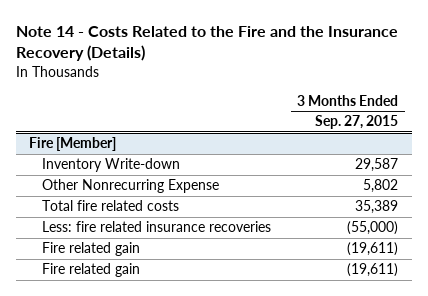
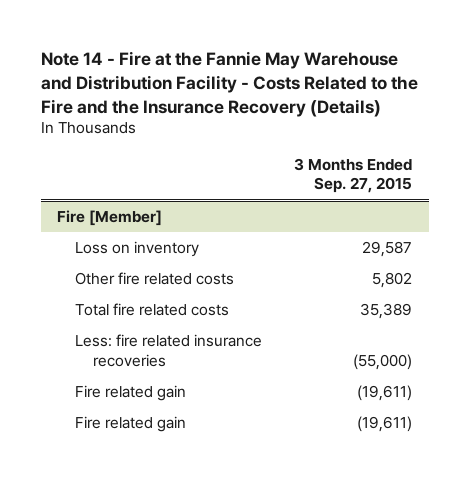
[16,26,399,62] Note 14 - Costs Related to the Fire and the Insurance Recovery (Details) -> [40,50,418,117] Note 14 - Fire at the Fannie May Warehouse and Distribution Facility - Costs Related to the Fire and the Insurance Recovery (Details)
[42,158,181,173] Inventory Write-down -> [74,241,199,258] Loss on inventory
[42,179,220,194] Other Nonrecurring Expense -> [74,272,234,286] Other fire related costs

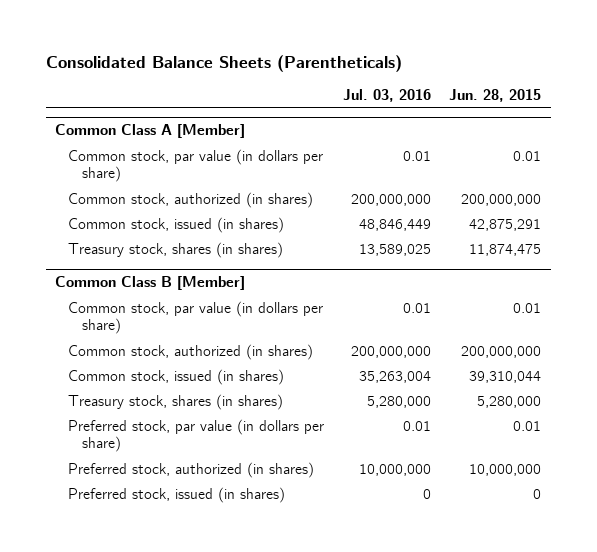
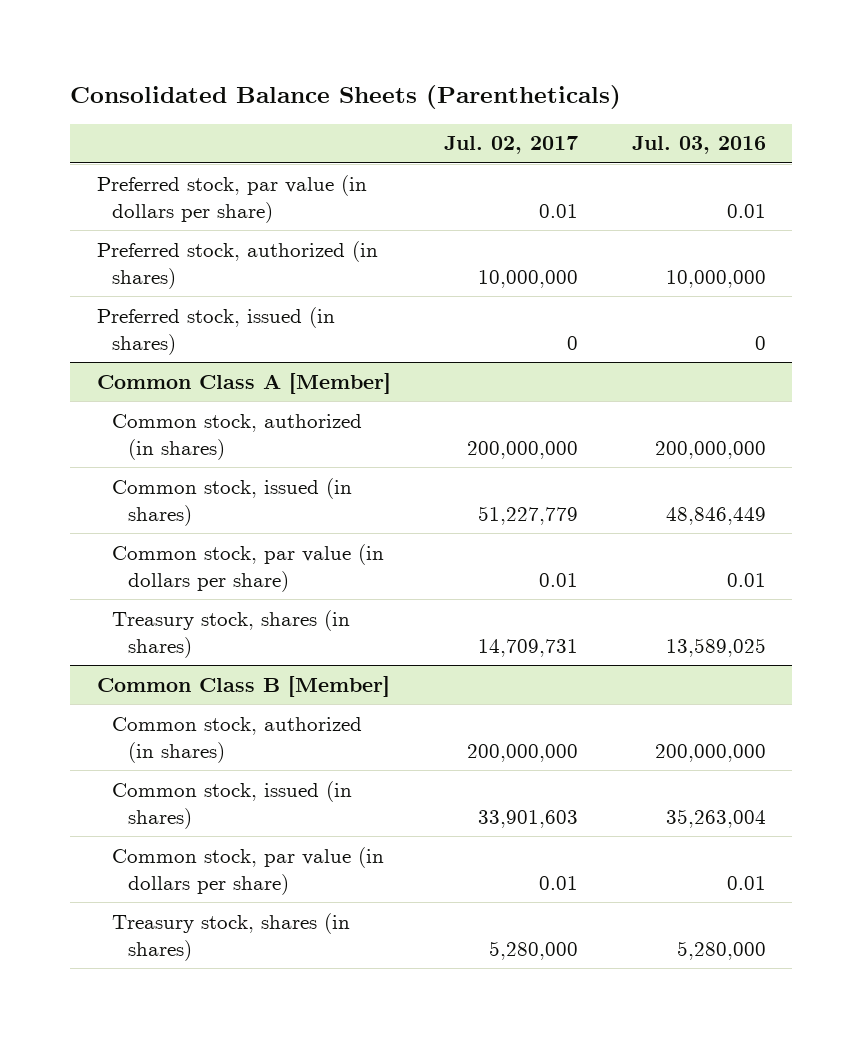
[449,89,542,103] Jun. 28, 2015 -> none
none -> [444,136,579,155] Jul. 02, 2017
none -> [96,174,367,224] Preferred stock, par value (in dollars per share)
none -> [96,240,378,290] Preferred stock, authorized (in shares)
none -> [96,306,335,356] Preferred stock, issued (in shares)
[68,148,324,183] Common stock, par value (in dollars per share) -> [112,543,385,593] Common stock, par value (in dollars per share)
[68,300,324,335] Common stock, par value (in dollars per share) -> [112,846,385,896] Common stock, par value (in dollars per share)
[68,418,325,453] Preferred stock, par value (in dollars per share) -> none
[68,461,315,478] Preferred stock, authorized (in shares) -> none
[68,486,286,503] Preferred stock, issued (in shares) -> none

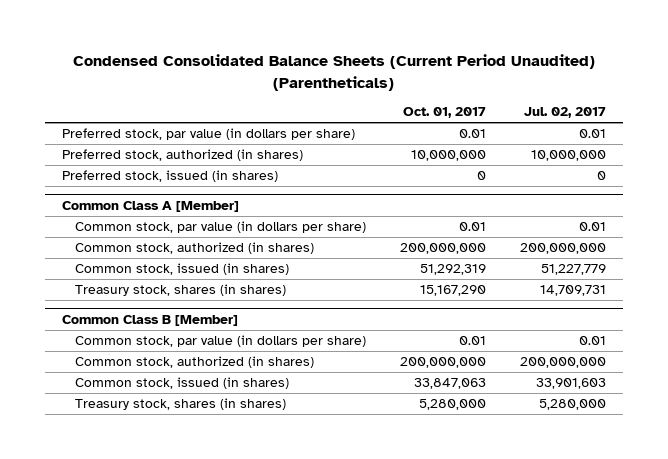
[69,84,621,109] Consolidated Balance Sheets (Parentheticals) -> [73,54,596,91] Condensed Consolidated Balance Sheets (Current Period Unaudited) (Parentheticals)
[631,136,766,155] Jul. 03, 2016 -> none
none -> [403,107,487,119] Oct. 01, 2017
[112,543,385,593] Common stock, par value (in dollars per share) -> [75,221,367,234] Common stock, par value (in dollars per share)
[112,846,385,896] Common stock, par value (in dollars per share) -> [75,335,367,348] Common stock, par value (in dollars per share)

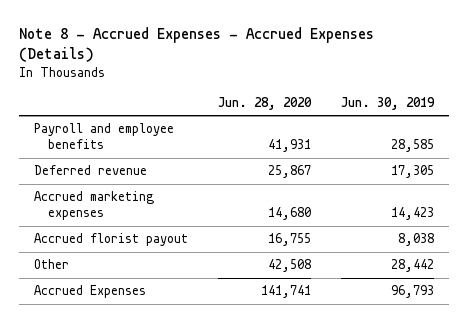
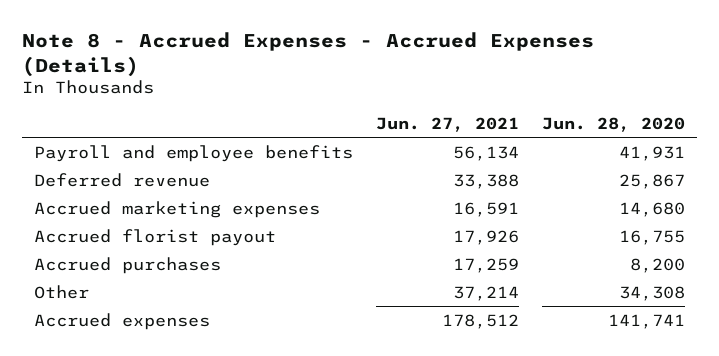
[341,97,436,111] Jun. 30, 2019 -> none
none -> [375,116,519,132] Jun. 27, 2021
none -> [33,256,221,274] Accrued purchases
[267,259,311,273] 42,508 -> [619,285,686,301] 34,308
[33,285,146,299] Accrued Expenses -> [33,312,210,330] Accrued expenses

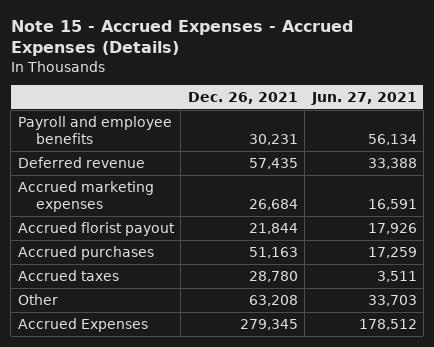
[21,31,594,77] Note 8 - Accrued Expenses - Accrued Expenses (Details) -> [10,20,353,57] Note 15 - Accrued Expenses - Accrued Expenses (Details)
[542,116,686,132] Jun. 28, 2020 -> none
none -> [187,92,298,105] Dec. 26, 2021
none -> [17,269,119,281] Accrued taxes
[452,285,519,301] 37,214 -> [367,294,417,306] 33,703
[33,312,210,330] Accrued expenses -> [17,317,148,332] Accrued Expenses

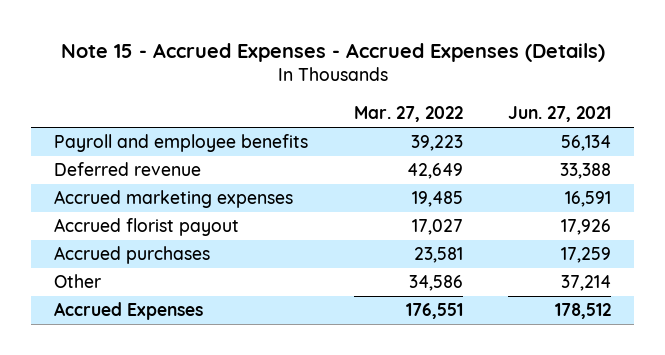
[187,92,298,105] Dec. 26, 2021 -> none
none -> [353,106,463,123] Mar. 27, 2022
[17,269,119,281] Accrued taxes -> none
[367,294,417,306] 33,703 -> [561,275,612,292] 37,214

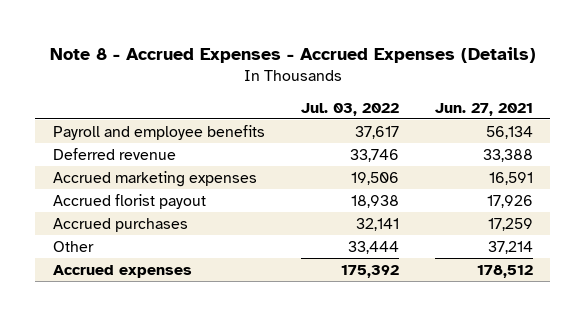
[60,42,605,62] Note 15 - Accrued Expenses - Accrued Expenses (Details) -> [49,46,536,63] Note 8 - Accrued Expenses - Accrued Expenses (Details)
[353,106,463,123] Mar. 27, 2022 -> none
none -> [300,102,399,116] Jul. 03, 2022
[53,302,203,321] Accrued Expenses -> [53,264,193,278] Accrued expenses

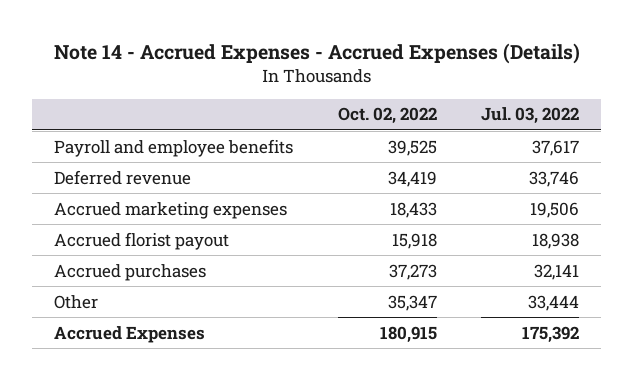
[49,46,536,63] Note 8 - Accrued Expenses - Accrued Expenses (Details) -> [53,42,580,64] Note 14 - Accrued Expenses - Accrued Expenses (Details)
[434,102,533,116] Jun. 27, 2021 -> none
none -> [337,107,437,125] Oct. 02, 2022
[53,264,193,278] Accrued expenses -> [54,325,206,343] Accrued Expenses

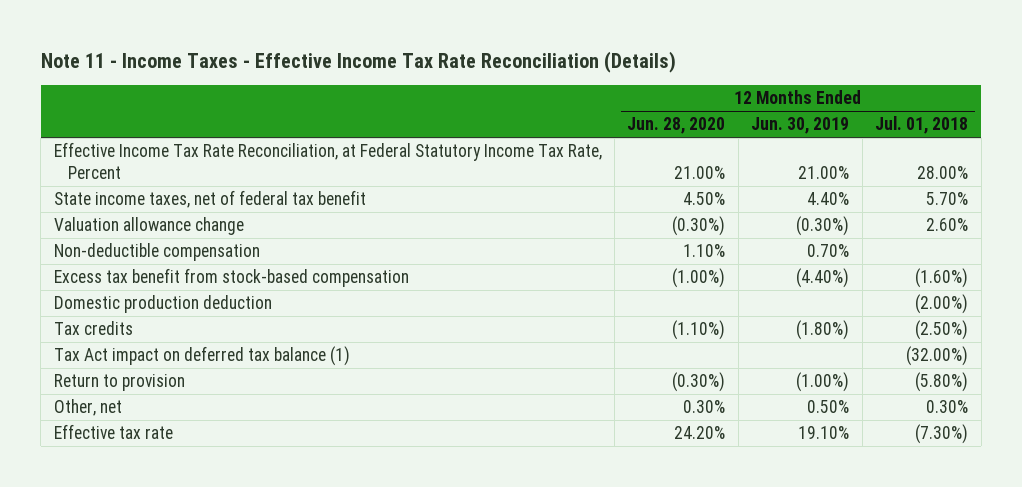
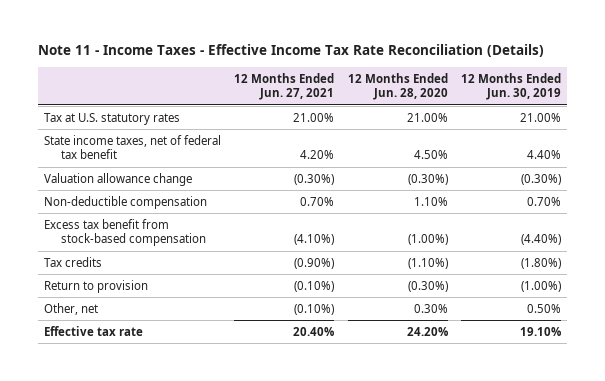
[875,116,969,135] Jul. 01, 2018 -> none
none -> [234,72,335,101] 12 Months Ended Jun. 27, 2021
[53,142,602,180] Effective Income Tax Rate Reconciliation, at Federal Statutory Income Tax Rate, Percent -> [44,112,181,125] Tax at U.S. statutory rates
[53,295,272,314] Domestic production deduction -> none
[53,346,350,367] Tax Act impact on deferred tax balance (1) -> none

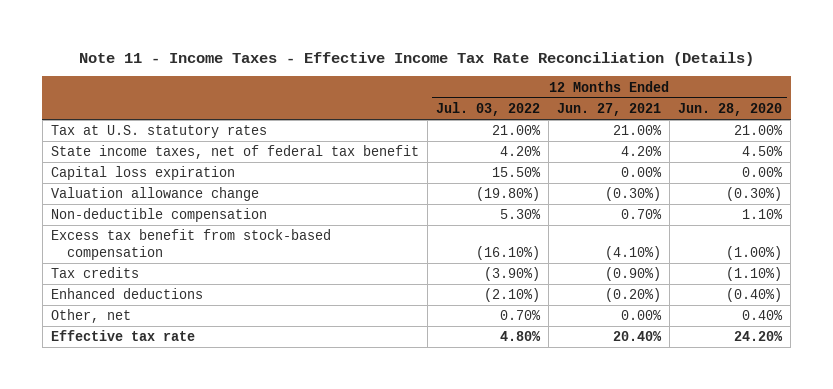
[460,72,561,101] 12 Months Ended Jun. 30, 2019 -> none
none -> [435,101,540,116] Jul. 03, 2022
none -> [50,166,235,181] Capital loss expiration
[44,279,149,293] Return to provision -> none
none -> [50,288,203,300] Enhanced deductions
[294,303,335,315] (0.10%) -> [621,310,663,321] 0.00%
[413,303,448,313] 0.30% -> [742,310,784,321] 0.40%

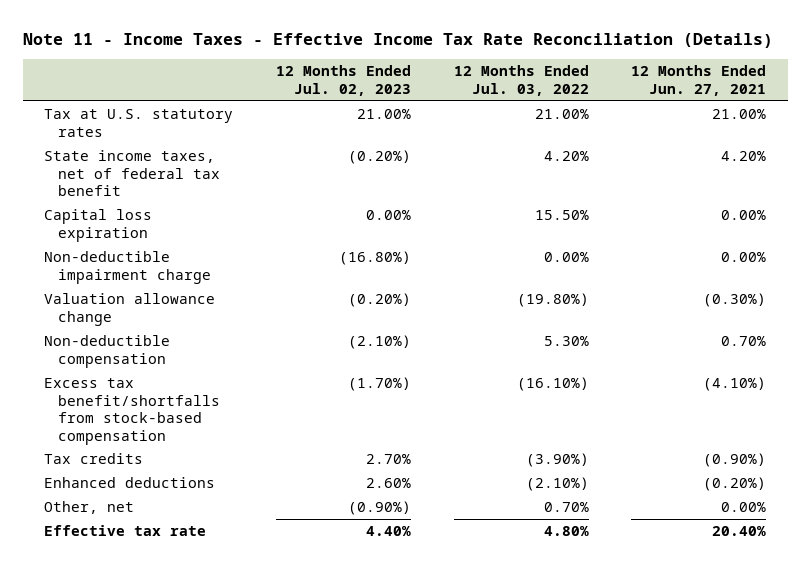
[678,102,783,116] Jun. 28, 2020 -> none
none -> [275,65,411,96] 12 Months Ended Jul. 02, 2023
none -> [44,251,211,284] Non-deductible impairment charge
[50,229,331,260] Excess tax benefit from stock-based compensation -> [44,378,220,445] Excess tax benefit/shortfalls from stock-based compensation

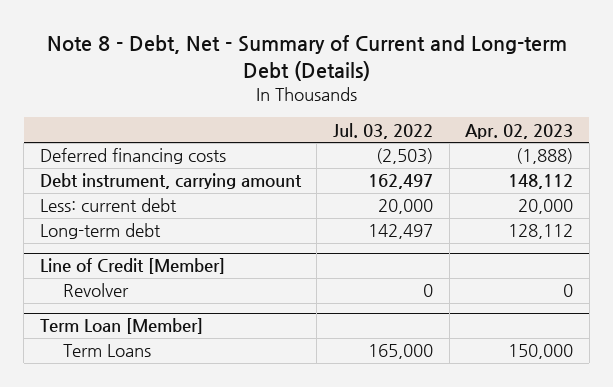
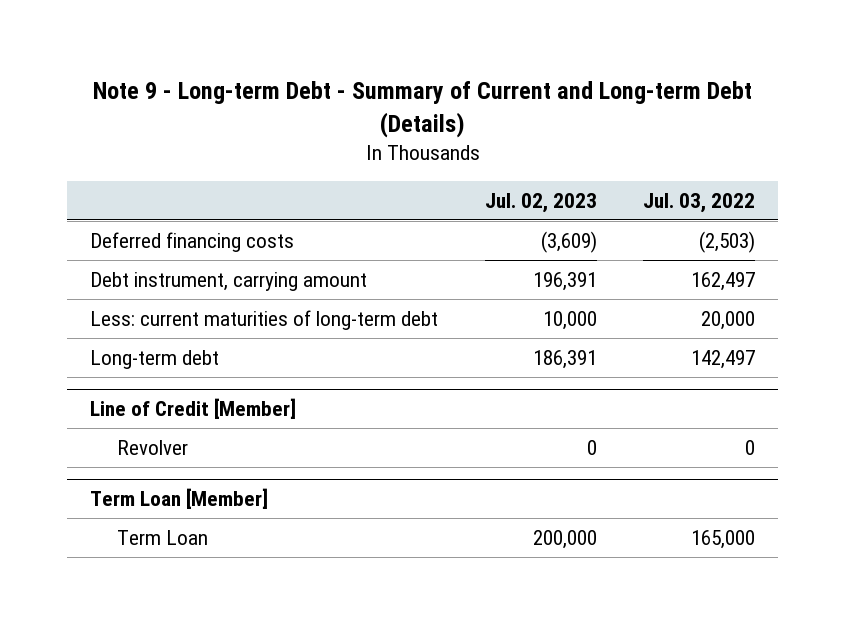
[46,35,567,82] Note 8 - Debt, Net - Summary of Current and Long-term Debt (Details) -> [92,81,752,138] Note 9 - Long-term Debt - Summary of Current and Long-term Debt (Details)
[465,123,574,139] Apr. 02, 2023 -> none
none -> [484,192,597,213] Jul. 02, 2023
[39,198,177,213] Less: current debt -> [90,309,439,330] Less: current maturities of long-term debt
[62,344,151,358] Term Loans -> [117,529,209,545] Term Loan

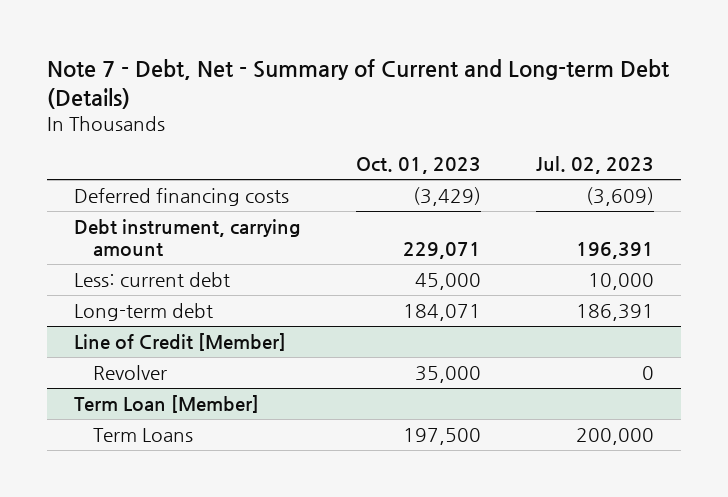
[92,81,752,138] Note 9 - Long-term Debt - Summary of Current and Long-term Debt (Details) -> [46,58,669,109] Note 7 - Debt, Net - Summary of Current and Long-term Debt (Details)
[642,192,755,213] Jul. 03, 2022 -> none
none -> [356,157,482,175] Oct. 01, 2023
[90,309,439,330] Less: current maturities of long-term debt -> [74,272,231,288] Less: current debt
[117,529,209,545] Term Loan -> [93,428,194,443] Term Loans

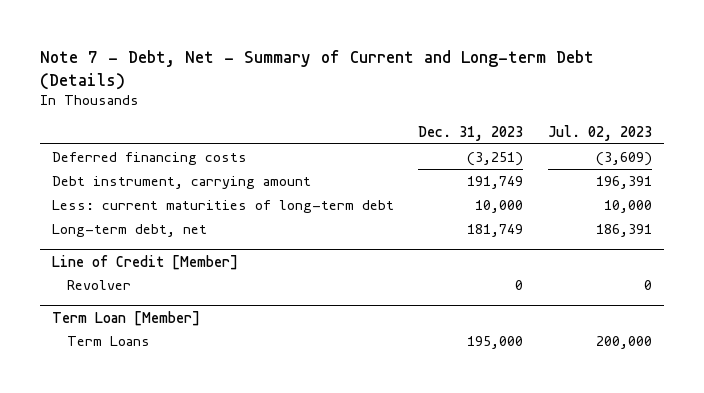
[356,157,482,175] Oct. 01, 2023 -> none
none -> [418,125,524,141] Dec. 31, 2023
[74,272,231,288] Less: current debt -> [52,199,395,213] Less: current maturities of long-term debt
[74,303,214,322] Long-term debt -> [52,223,208,237] Long-term debt, net

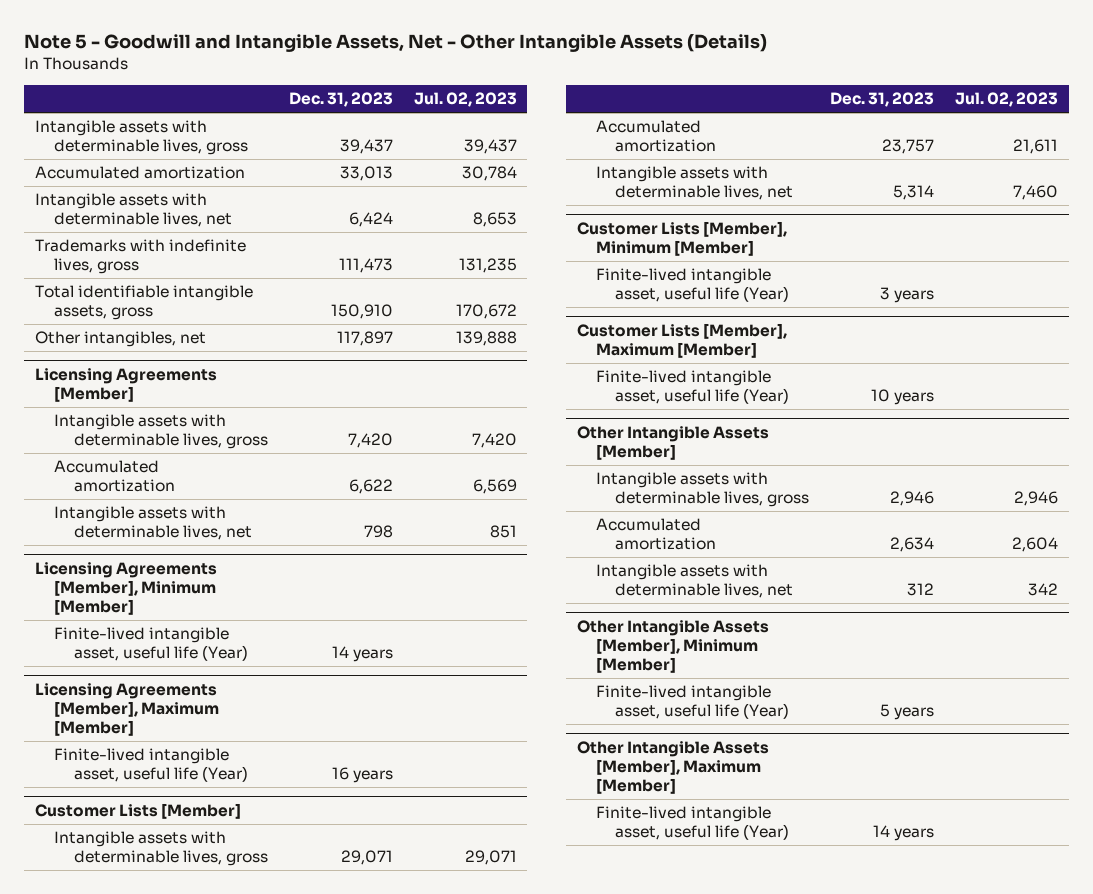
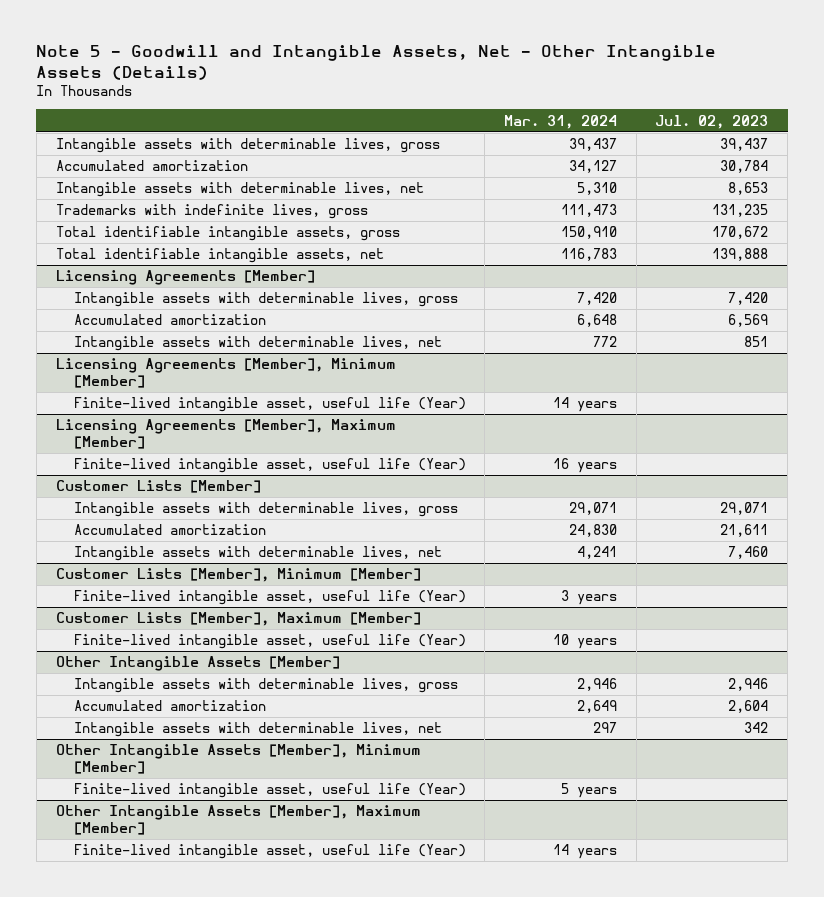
[288,92,393,108] Dec. 31, 2023 -> none
none -> [504,114,618,129] Mar. 31, 2024
[34,331,206,348] Other intangibles, net -> [55,248,384,264] Total identifiable intangible assets, net

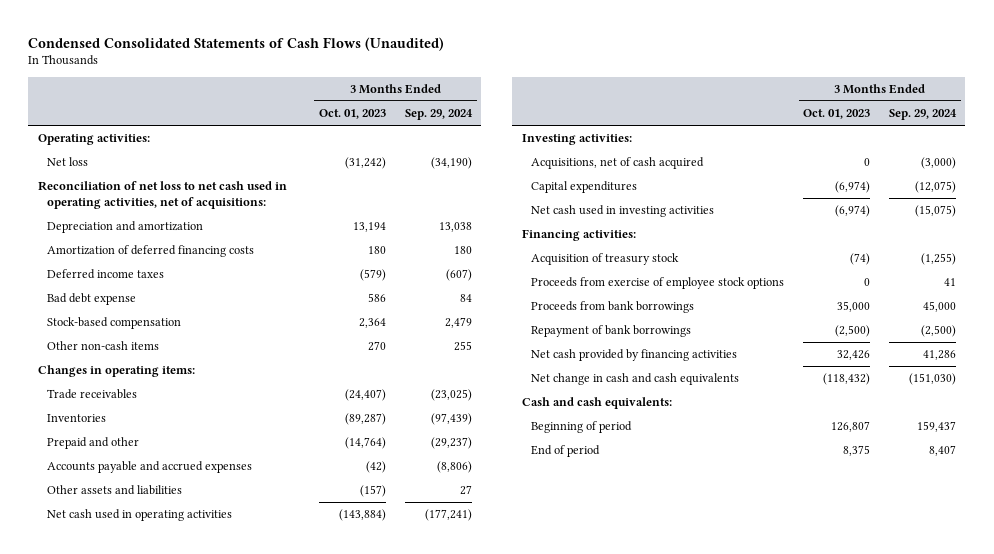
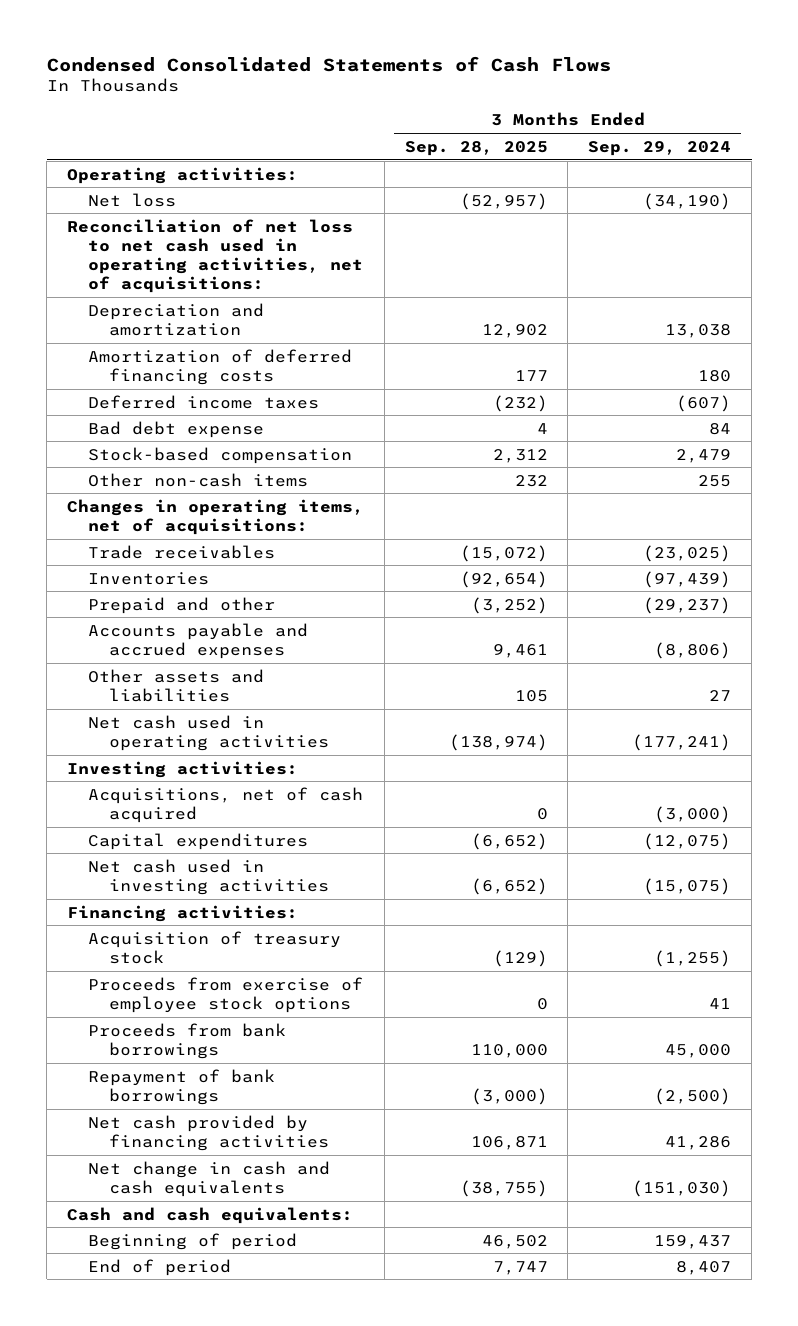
[28,36,445,51] Condensed Consolidated Statements of Cash Flows (Unaudited) -> [46,55,611,72] Condensed Consolidated Statements of Cash Flows
[319,109,387,120] Oct. 01, 2023 -> none
none -> [404,140,548,156] Sep. 28, 2025
[37,365,195,378] Changes in operating items: -> [66,498,364,535] Changes in operating items, net of acquisitions:

